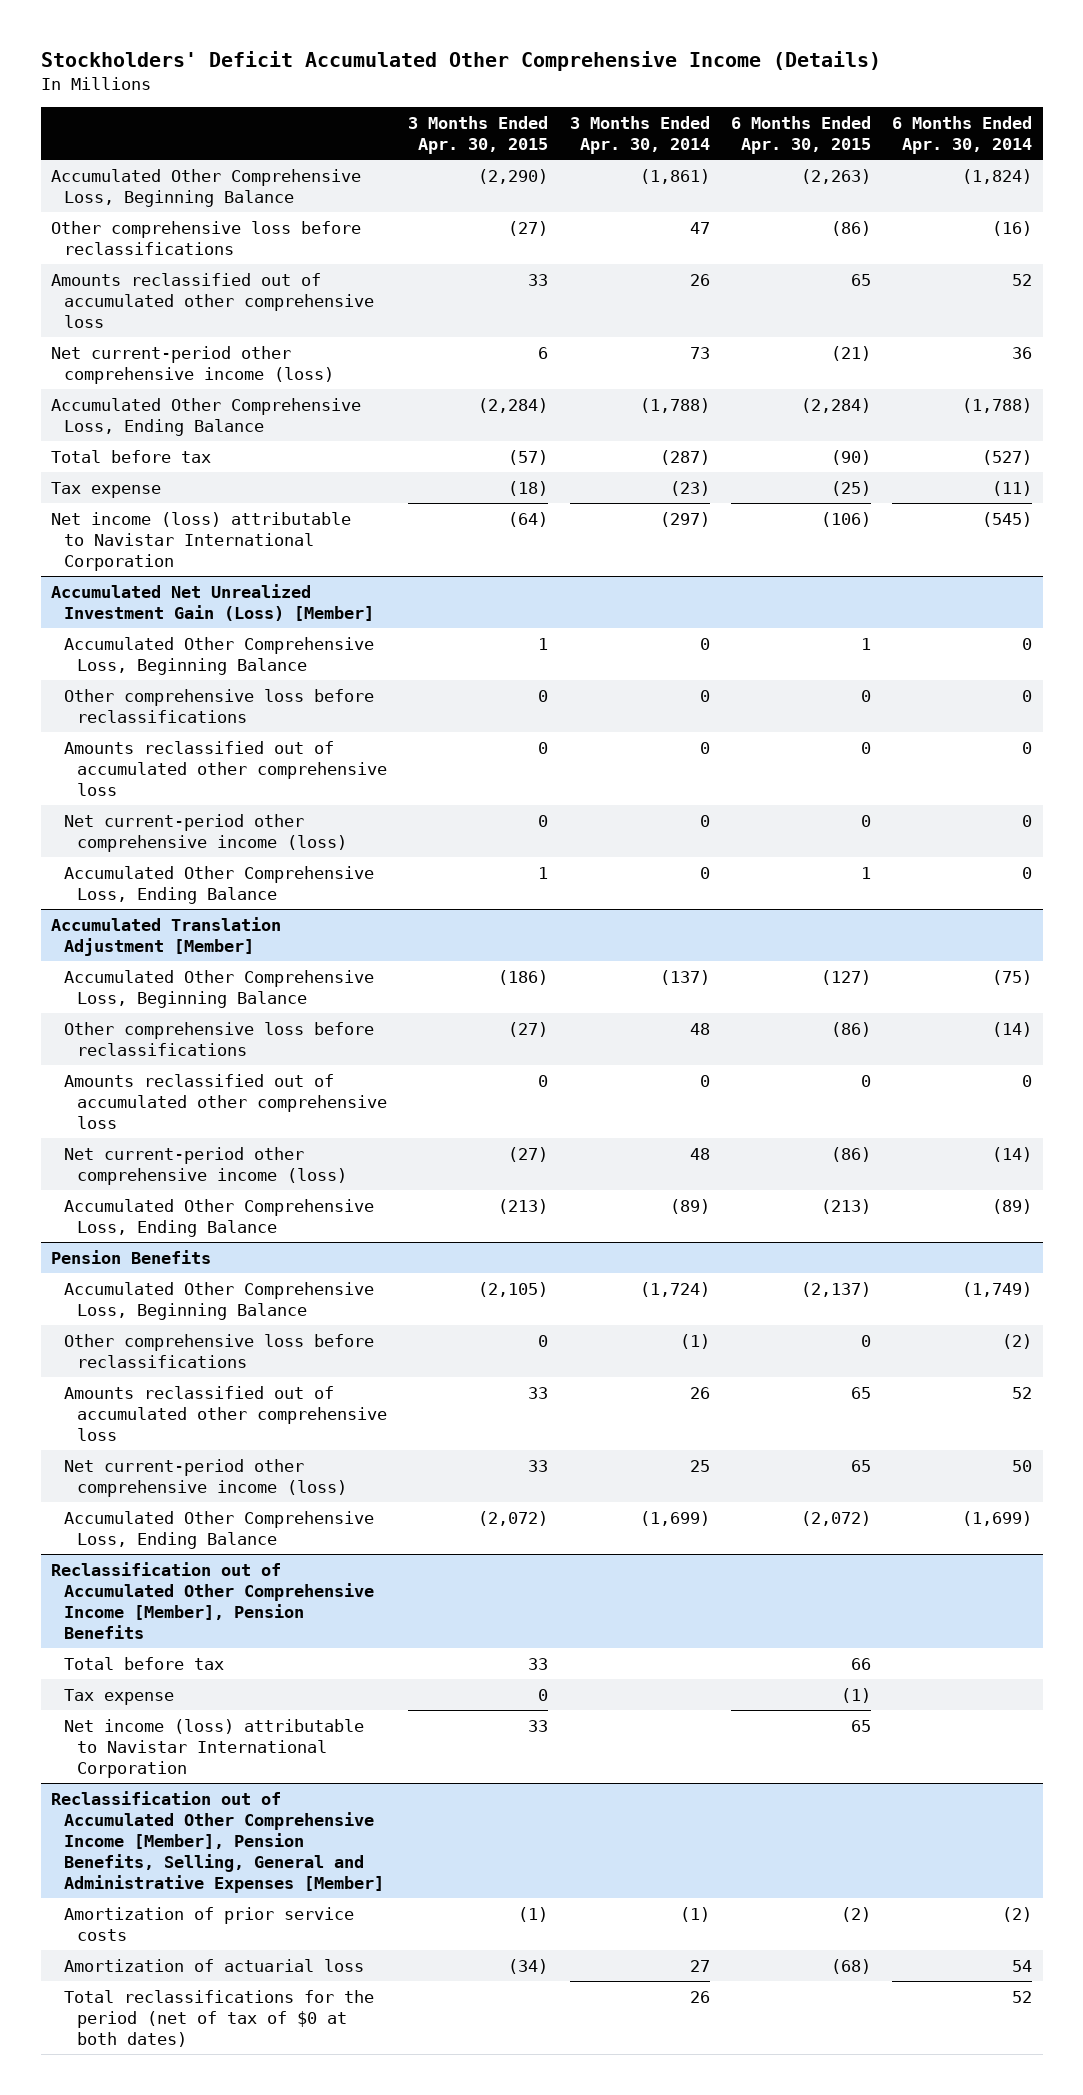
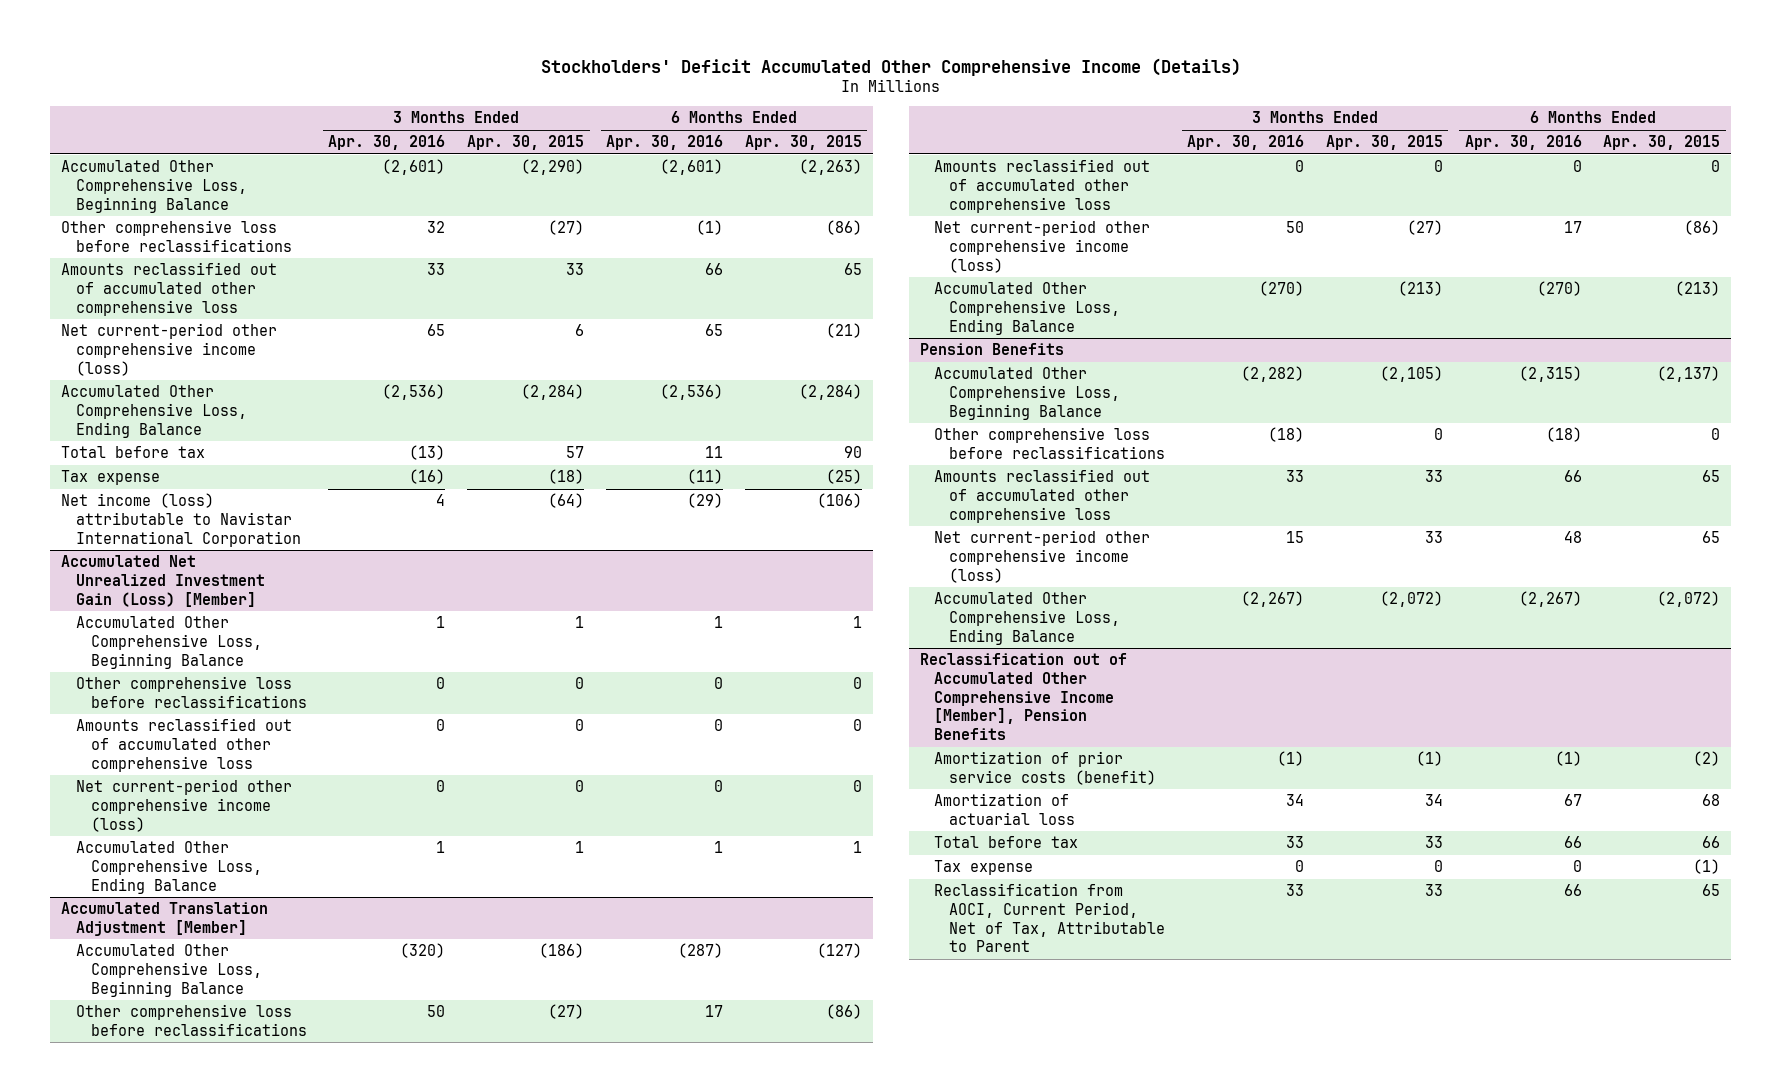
[569,115,710,154] 3 Months Ended Apr. 30, 2014 -> none
[891,115,1032,154] 6 Months Ended Apr. 30, 2014 -> none
none -> [328,135,446,151] Apr. 30, 2016
none -> [606,135,724,151] Apr. 30, 2016
[508,449,549,465] (57) -> [566,446,585,459] 57
[830,449,871,465] (90) -> [843,446,862,459] 90
none -> [934,751,1157,785] Amortization of prior service costs (benefit)
none -> [934,793,1076,825] Amortization of actuarial loss
[51,1790,385,1893] Reclassification out of Accumulated Other Comprehensive Income [Member], Pension Benefits, Selling, General and Administrative Expenses [Member] -> none
[64,1906,355,1941] Amortization of prior service costs -> none
[64,1958,365,1972] Amortization of actuarial loss -> none
[64,1989,375,2047] Total reclassifications for the period (net of tax of $0 at both dates) -> none
[64,1718,365,1778] Net income (loss) attributable to Navistar International Corporation -> [934,883,1166,953] Reclassification from AOCI, Current Period, Net of Tax, Attributable to Parent

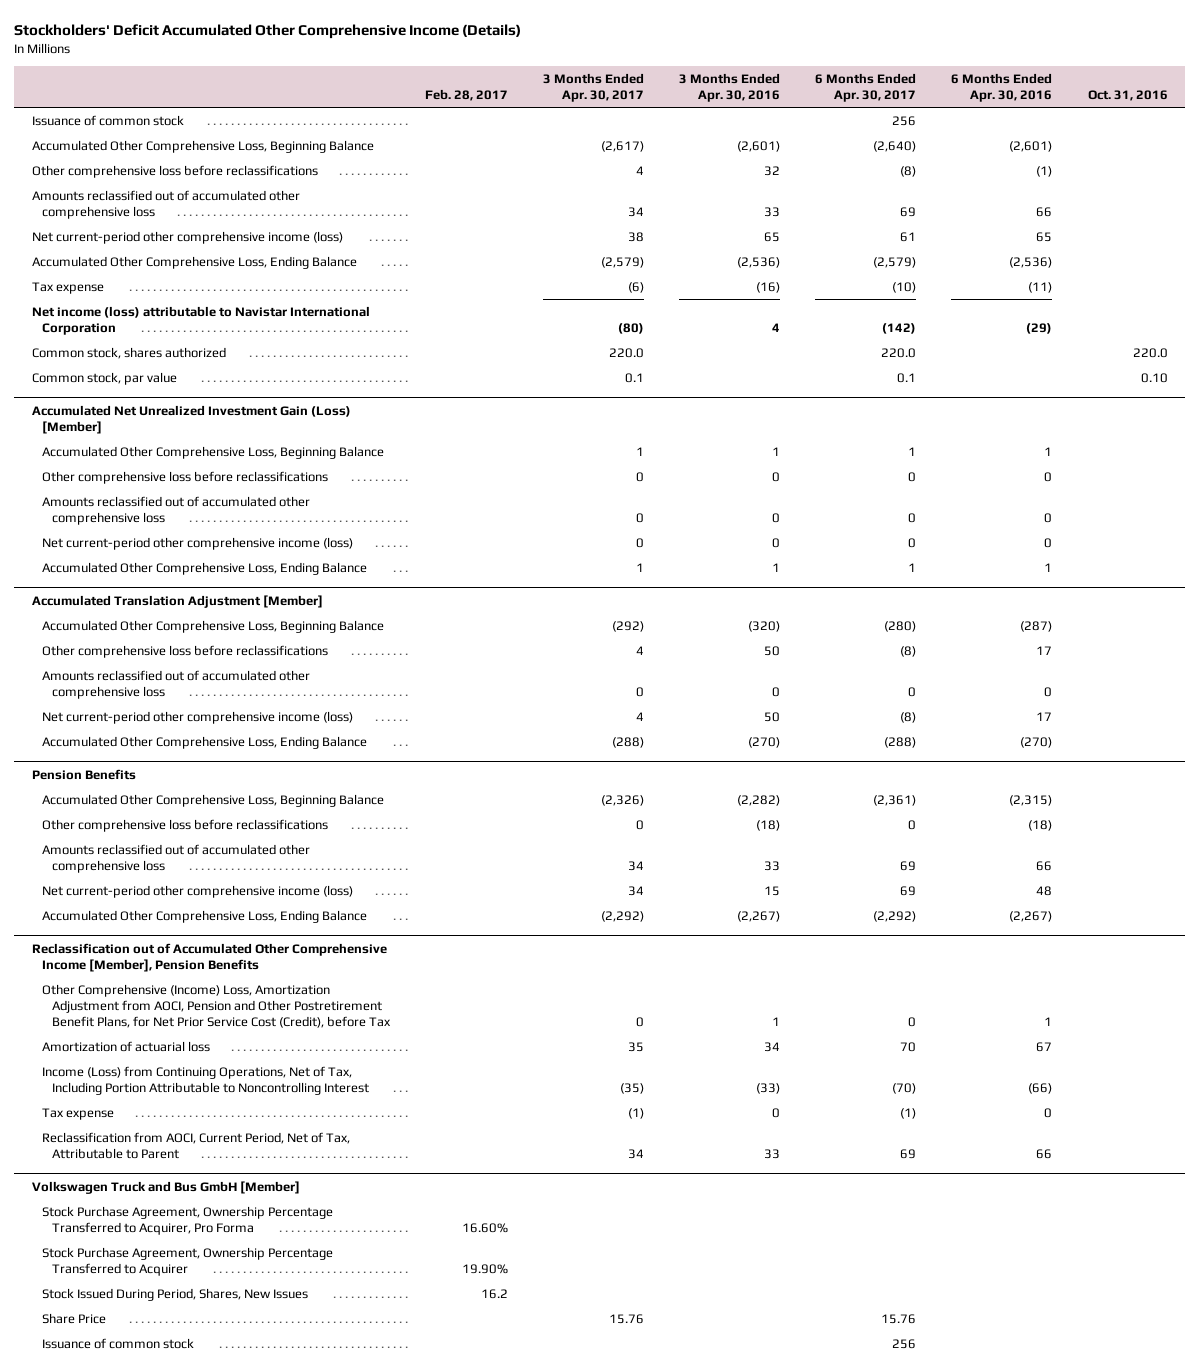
[467,135,585,151] Apr. 30, 2015 -> none
[744,135,862,151] Apr. 30, 2015 -> none
none -> [425,88,509,101] Feb. 28, 2017
none -> [543,72,645,102] 3 Months Ended Apr. 30, 2017
none -> [815,72,917,102] 6 Months Ended Apr. 30, 2017
none -> [1087,89,1168,101] Oct. 31, 2016
none -> [31,114,184,126] Issuance of common stock
[61,446,206,459] Total before tax -> none
none -> [31,346,226,359] Common stock, shares authorized
none -> [31,371,177,385] Common stock, par value
[934,751,1157,785] Amortization of prior service costs (benefit) -> [42,983,392,1028] Other Comprehensive (Income) Loss, Amortization Adjustment from AOCI, Pension and Other Postretirement Benefit Plans, for Net Prior Service Cost (Credit), before Tax
[1277,751,1305,767] (1) -> [772,1016,781,1026] 1
[1554,751,1582,767] (1) -> [1044,1016,1053,1026] 1
[934,836,1079,849] Total before tax -> none
none -> [42,1065,370,1095] Income (Loss) from Continuing Operations, Net of Tax, Including Portion Attributable to Noncontrolling Interest
none -> [31,1180,300,1194] Volkswagen Truck and Bus GmbH [Member]
none -> [42,1205,334,1235] Stock Purchase Agreement, Ownership Percentage Transferred to Acquirer, Pro Forma
none -> [42,1246,334,1276] Stock Purchase Agreement, Ownership Percentage Transferred to Acquirer
none -> [42,1287,309,1301] Stock Issued During Period, Shares, New Issues
none -> [42,1312,107,1324] Share Price
none -> [42,1337,195,1349] Issuance of common stock

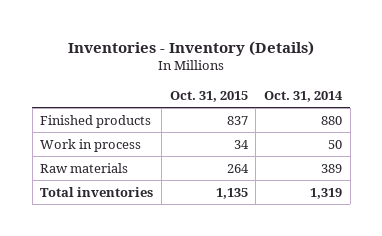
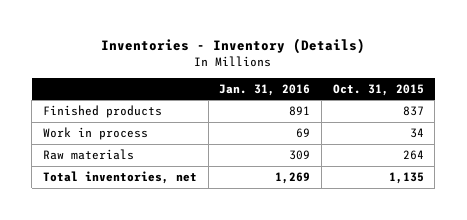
[263,91,343,103] Oct. 31, 2014 -> none
none -> [219,83,311,96] Jan. 31, 2016
[40,186,154,197] Total inventories -> [42,170,197,184] Total inventories, net

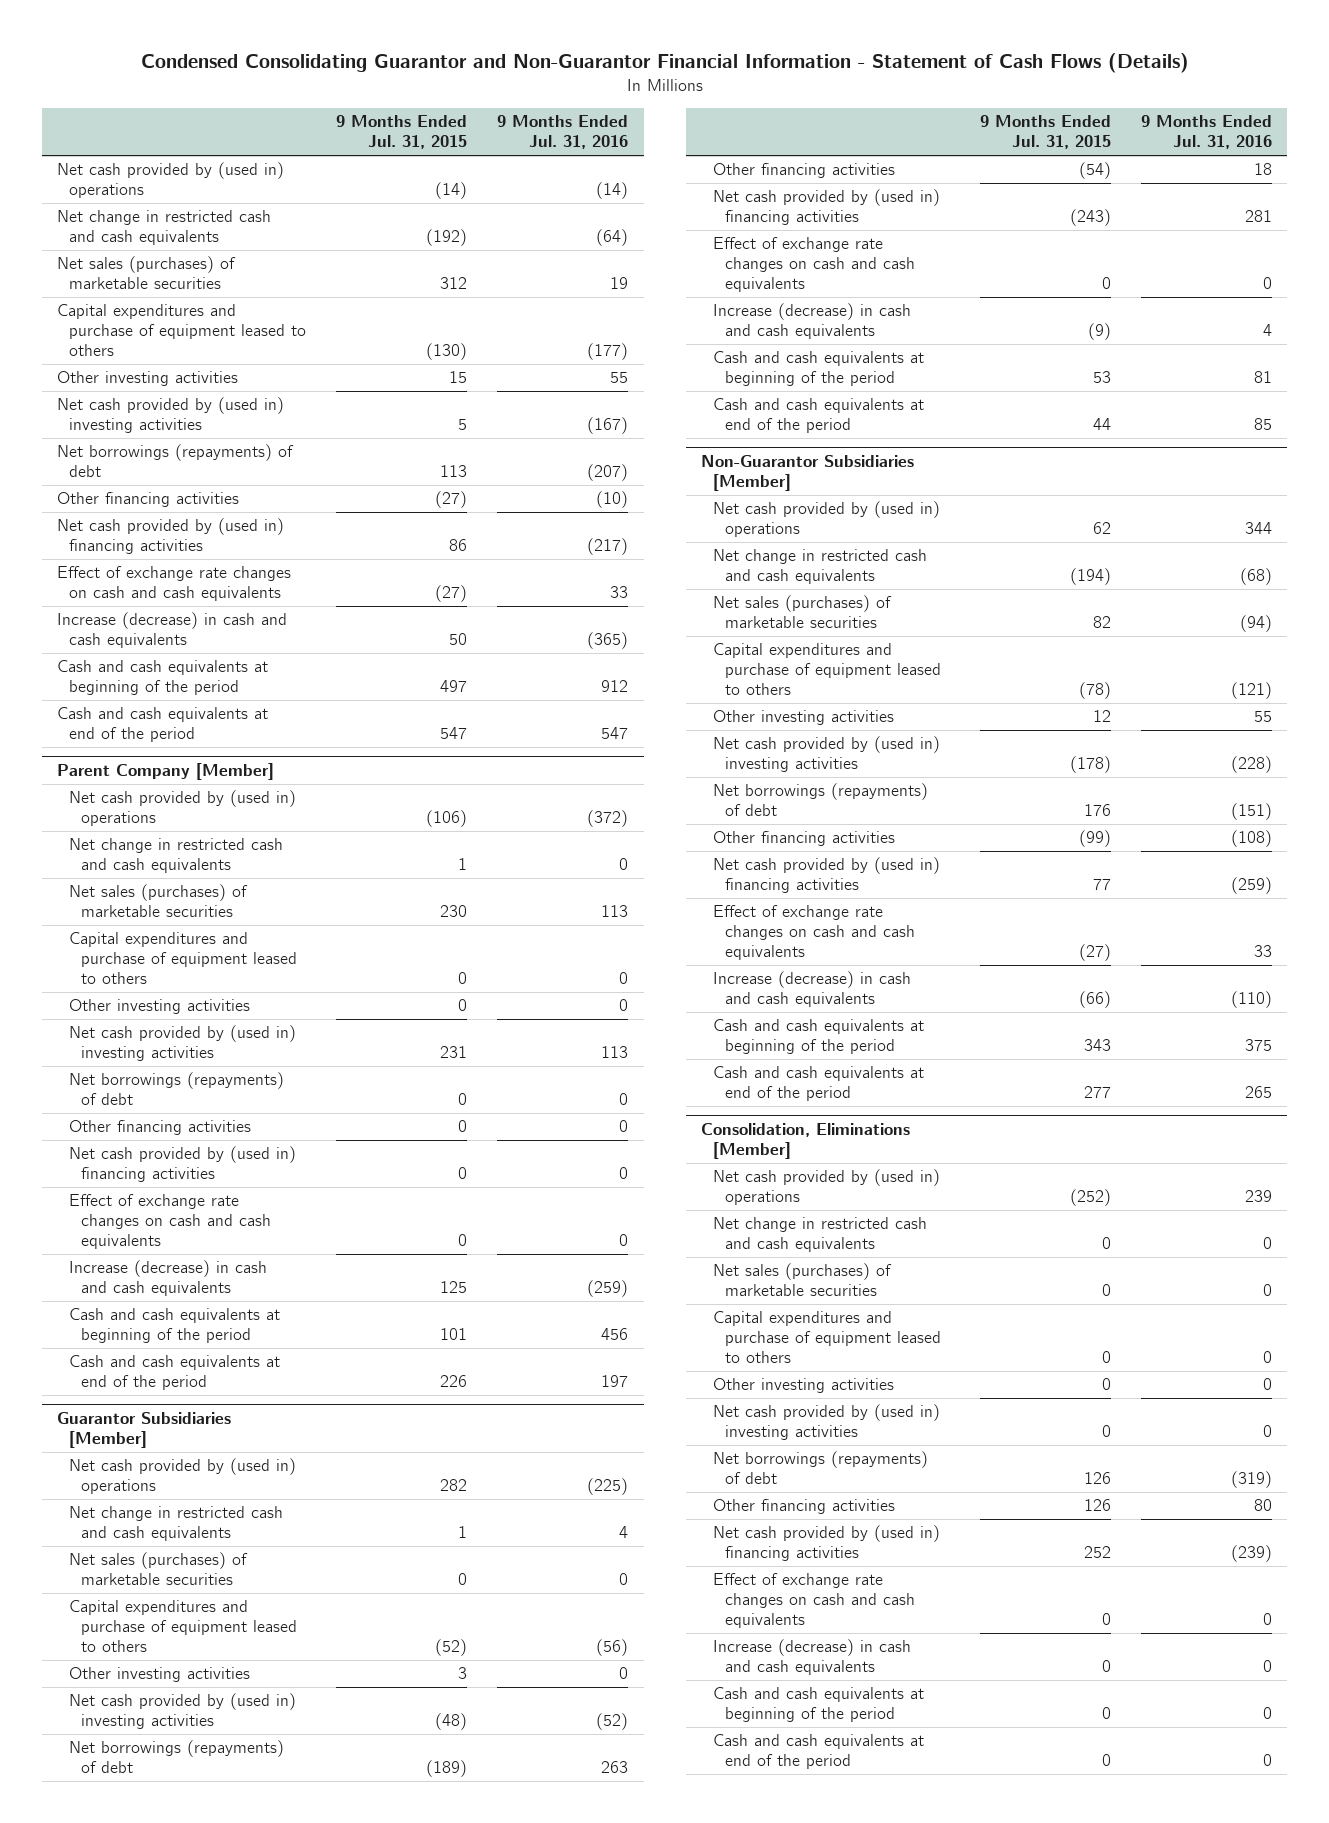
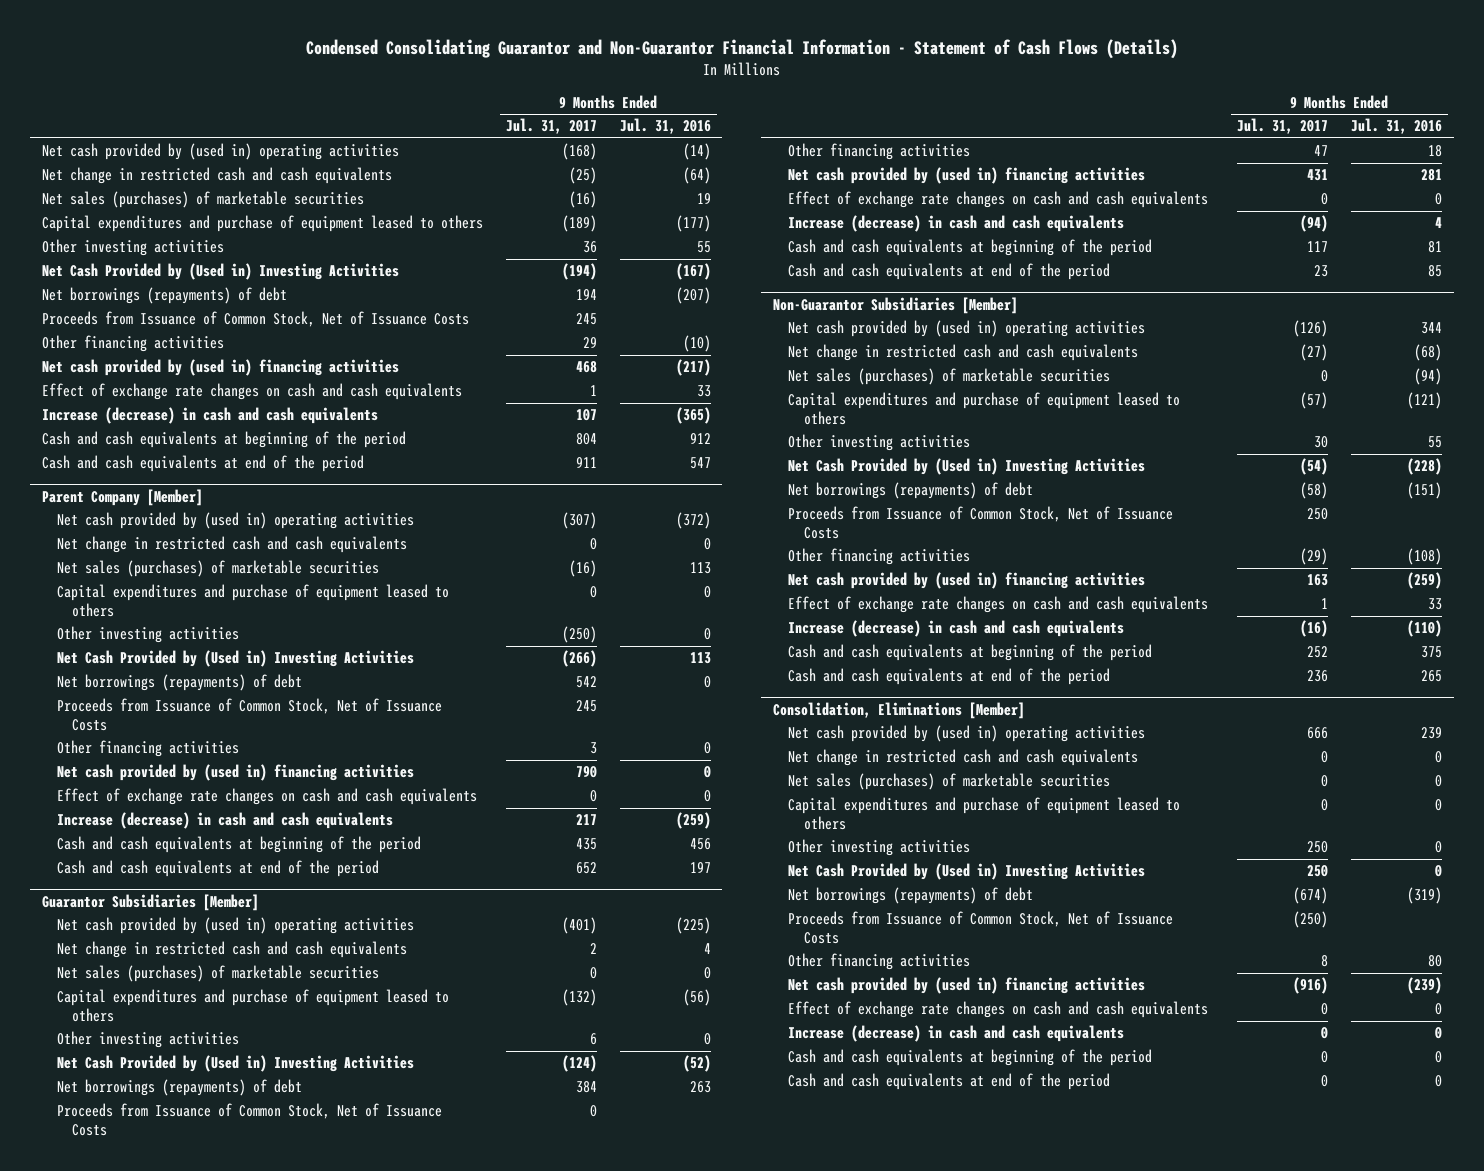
[336,115,468,150] 9 Months Ended Jul. 31, 2015 -> none
none -> [505,118,597,135] Jul. 31, 2017
[57,162,285,199] Net cash provided by (used in) operations -> [41,143,399,161] Net cash provided by (used in) operating activities
[57,397,285,434] Net cash provided by (used in) investing activities -> [41,263,399,281] Net Cash Provided by (Used in) Investing Activities
none -> [41,311,469,328] Proceeds from Issuance of Common Stock, Net of Issuance Costs
[69,790,297,827] Net cash provided by (used in) operations -> [57,512,415,530] Net cash provided by (used in) operating activities
[69,1025,297,1062] Net cash provided by (used in) investing activities -> [57,650,415,668] Net Cash Provided by (Used in) Investing Activities
none -> [57,698,443,732] Proceeds from Issuance of Common Stock, Net of Issuance Costs
[69,1458,297,1495] Net cash provided by (used in) operations -> [57,917,415,935] Net cash provided by (used in) operating activities
[69,1693,297,1730] Net cash provided by (used in) investing activities -> [57,1055,415,1073] Net Cash Provided by (Used in) Investing Activities
none -> [57,1103,443,1137] Proceeds from Issuance of Common Stock, Net of Issuance Costs
[712,501,940,538] Net cash provided by (used in) operations -> [788,320,1146,338] Net cash provided by (used in) operating activities
[712,736,940,773] Net cash provided by (used in) investing activities -> [788,458,1146,476] Net Cash Provided by (Used in) Investing Activities
none -> [788,506,1174,540] Proceeds from Issuance of Common Stock, Net of Issuance Costs
[712,1169,940,1206] Net cash provided by (used in) operations -> [788,725,1146,743] Net cash provided by (used in) operating activities
[712,1404,940,1441] Net cash provided by (used in) investing activities -> [788,863,1146,881] Net Cash Provided by (Used in) Investing Activities
none -> [788,911,1174,945] Proceeds from Issuance of Common Stock, Net of Issuance Costs

